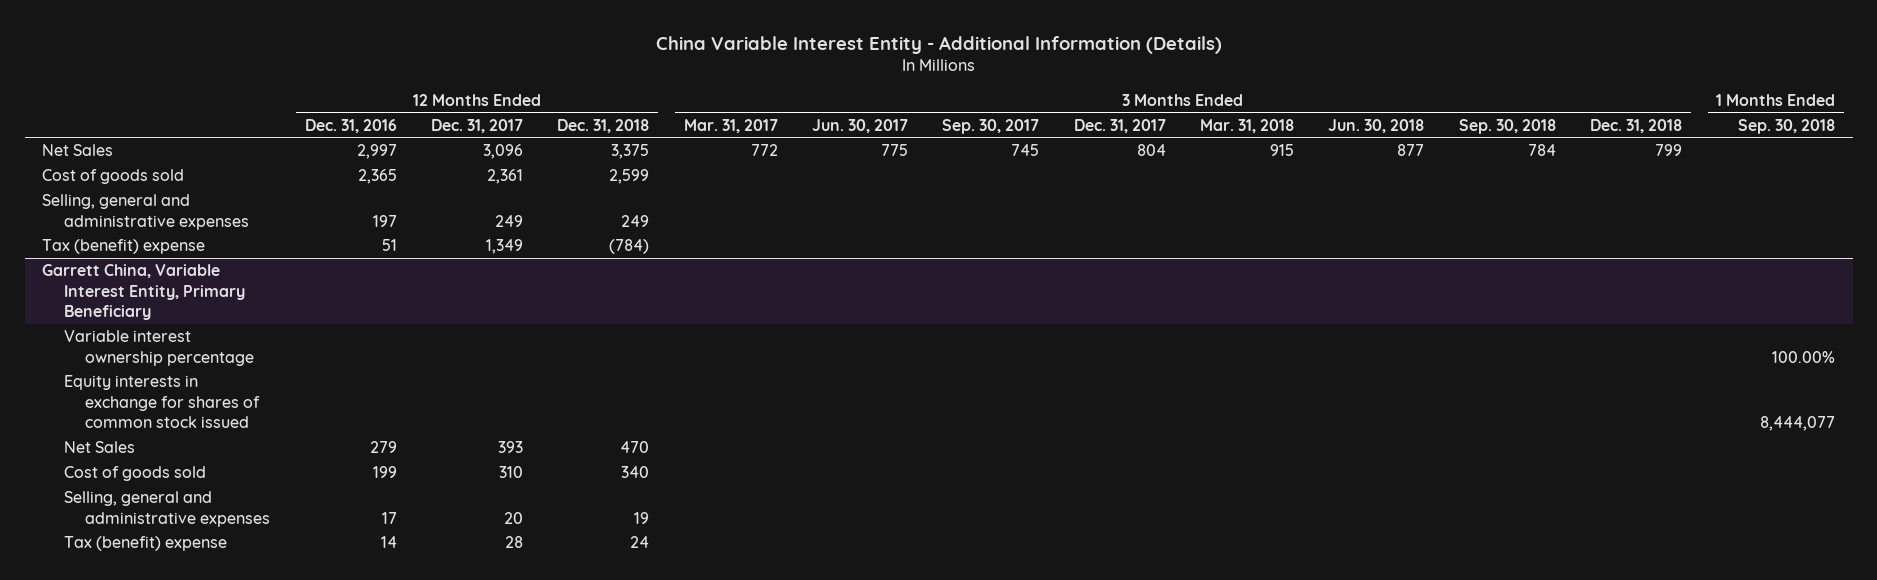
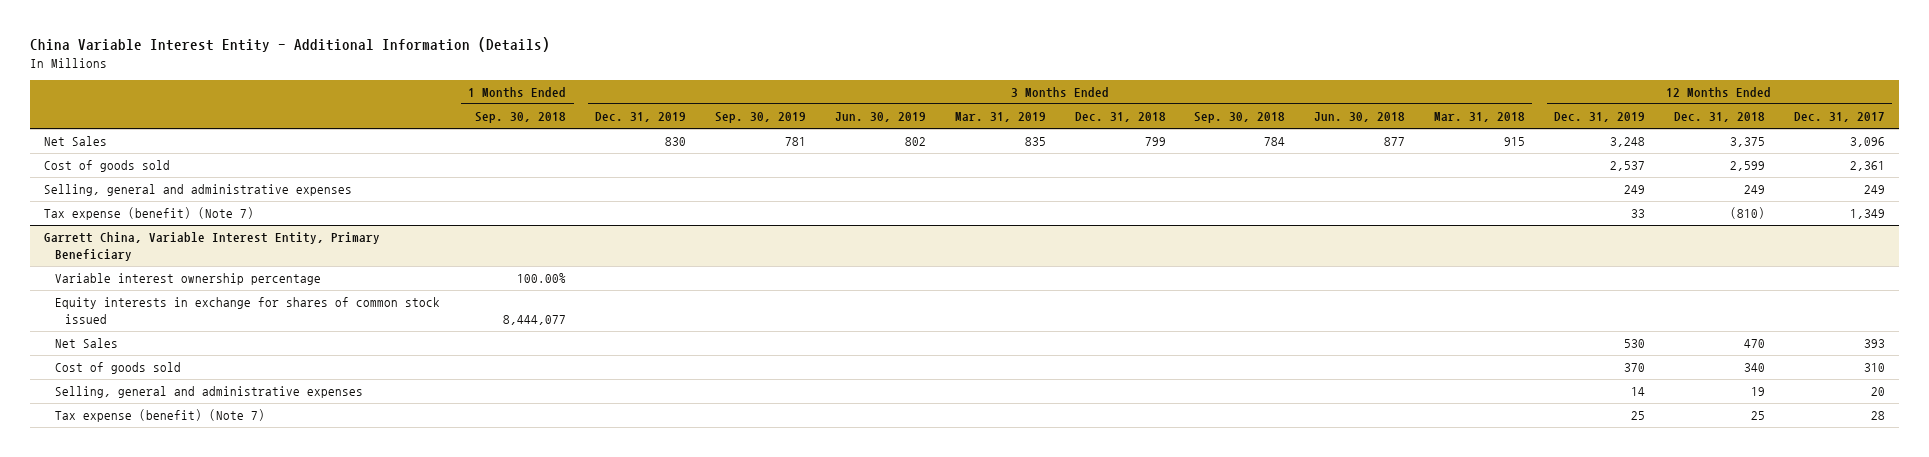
[304,118,397,133] Dec. 31, 2016 -> none
[683,118,778,133] Mar. 31, 2017 -> none
[811,118,908,133] Jun. 30, 2017 -> none
[942,118,1040,134] Sep. 30, 2017 -> none
[1073,118,1166,133] Dec. 31, 2017 -> none
none -> [595,112,687,123] Dec. 31, 2019
none -> [715,112,807,124] Sep. 30, 2019
none -> [834,112,926,123] Jun. 30, 2019
none -> [954,112,1046,123] Mar. 31, 2019
none -> [1553,112,1645,123] Dec. 31, 2019
[41,239,205,255] Tax (benefit) expense -> [44,207,255,221] Tax expense (benefit) (Note 7)
[609,239,650,255] (784) -> [1729,207,1765,220] (810)
[63,536,227,552] Tax (benefit) expense -> [54,409,265,423] Tax expense (benefit) (Note 7)
[630,536,650,549] 24 -> [1750,411,1765,421] 25

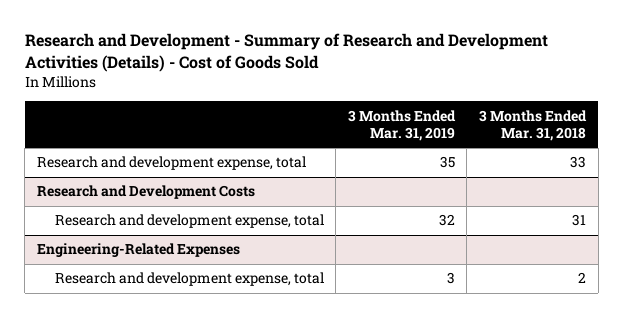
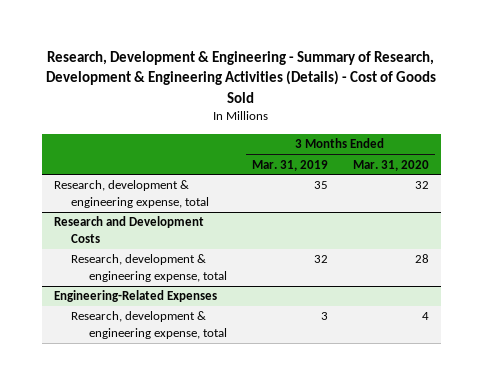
[24,33,548,73] Research and Development - Summary of Research and Development Activities (Details) - Cost of Goods Sold -> [46,50,437,103] Research, Development & Engineering - Summary of Research, Development & Engineering Activities (Details) - Cost of Goods Sold
[478,109,587,142] 3 Months Ended Mar. 31, 2018 -> none
none -> [352,159,429,171] Mar. 31, 2020
[36,156,306,171] Research and development expense, total -> [54,180,210,208] Research, development & engineering expense, total
[54,214,324,229] Research and development expense, total -> [71,254,227,282] Research, development & engineering expense, total
[54,272,324,287] Research and development expense, total -> [71,311,227,339] Research, development & engineering expense, total

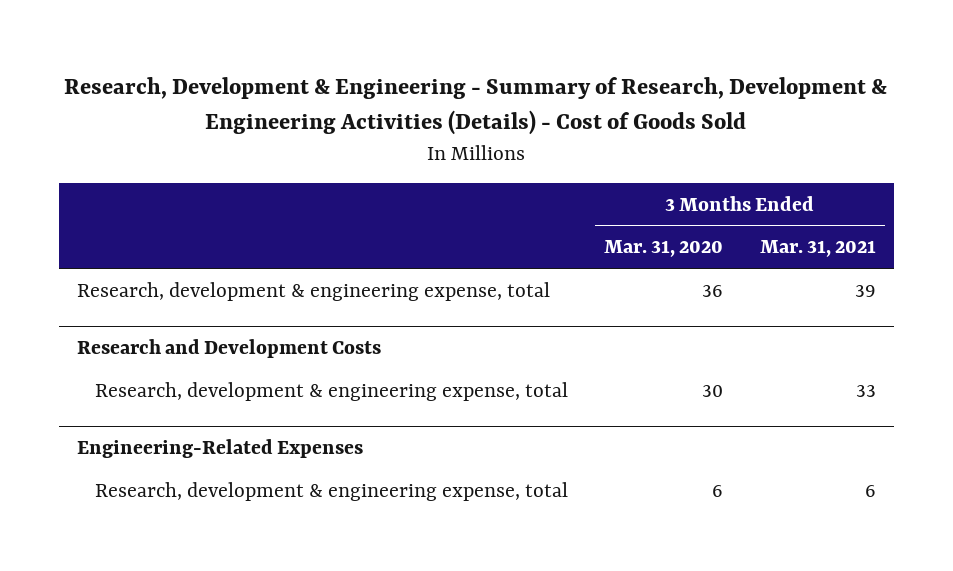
[251,159,328,171] Mar. 31, 2019 -> none
none -> [759,240,876,258] Mar. 31, 2021
[414,181,429,190] 32 -> [702,284,724,297] 36
[414,254,429,264] 28 -> [702,384,724,397] 30
[421,312,429,321] 4 -> [712,484,724,497] 6

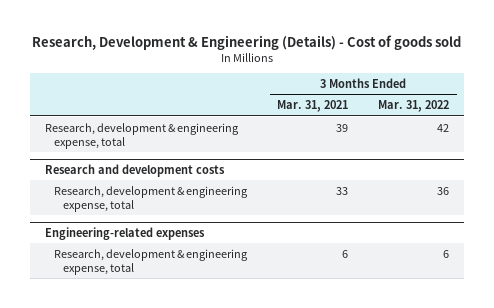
[64,77,888,136] Research, Development & Engineering - Summary of Research, Development & Engineering Activities (Details) - Cost of Goods Sold -> [32,35,462,51] Research, Development & Engineering (Details) - Cost of goods sold
[604,240,724,258] Mar. 31, 2020 -> none
none -> [378,100,450,113] Mar. 31, 2022
[77,339,382,359] Research and Development Costs -> [45,163,226,177] Research and development costs
[77,439,364,459] Engineering-Related Expenses -> [45,226,206,240] Engineering-related expenses

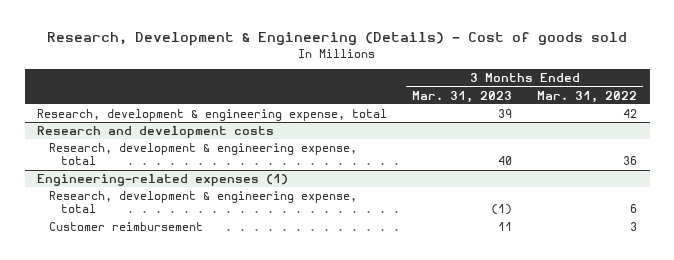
[277,100,349,113] Mar. 31, 2021 -> none
none -> [412,90,513,103] Mar. 31, 2023
[45,226,206,240] Engineering-related expenses -> [37,174,289,187] Engineering-related expenses (1)
none -> [48,222,203,232] Customer reimbursement

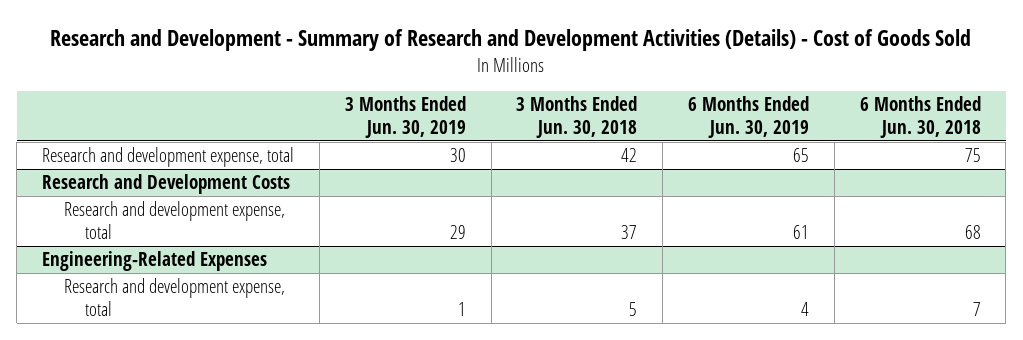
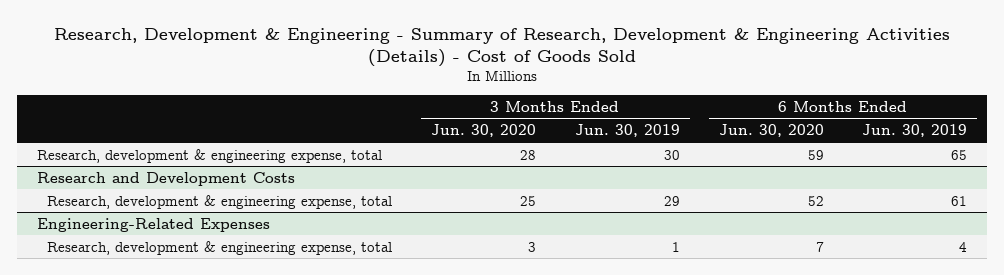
[50,29,972,52] Research and Development - Summary of Research and Development Activities (Details) - Cost of Goods Sold -> [54,27,951,67] Research, Development & Engineering - Summary of Research, Development & Engineering Activities (Details) - Cost of Goods Sold
[516,96,638,138] 3 Months Ended Jun. 30, 2018 -> none
[859,96,981,138] 6 Months Ended Jun. 30, 2018 -> none
none -> [430,124,536,138] Jun. 30, 2020
none -> [718,124,824,138] Jun. 30, 2020
[42,147,295,168] Research and development expense, total -> [36,148,382,163] Research, development & engineering expense, total
[63,201,285,240] Research and development expense, total -> [47,194,393,209] Research, development & engineering expense, total
[63,278,285,317] Research and development expense, total -> [47,240,393,255] Research, development & engineering expense, total

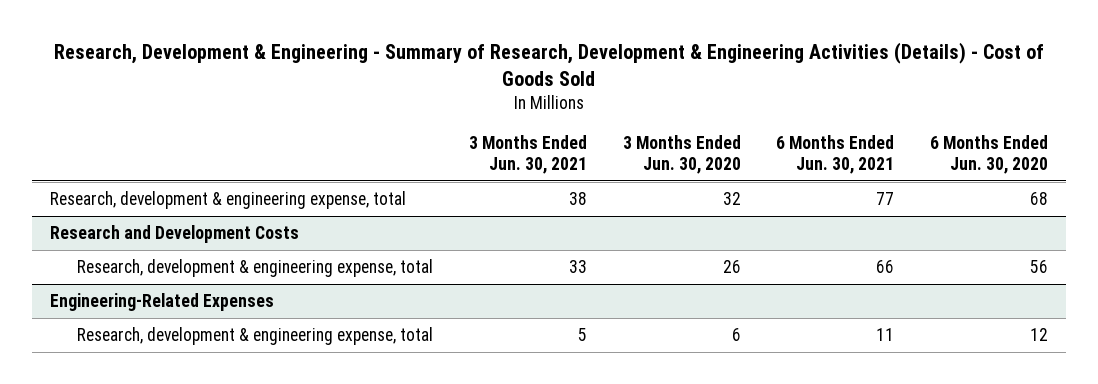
[574,124,680,138] Jun. 30, 2019 -> none
[862,124,968,138] Jun. 30, 2019 -> none
none -> [468,135,587,175] 3 Months Ended Jun. 30, 2021
none -> [776,135,895,175] 6 Months Ended Jun. 30, 2021
[519,149,536,160] 28 -> [722,191,741,205] 32
[807,149,824,160] 59 -> [1030,191,1049,205] 68
[519,195,536,206] 25 -> [722,259,741,273] 26
[807,195,824,206] 52 -> [1030,259,1049,273] 56
[527,241,536,252] 3 -> [731,327,741,341] 6
[815,241,824,252] 7 -> [1030,327,1049,341] 12

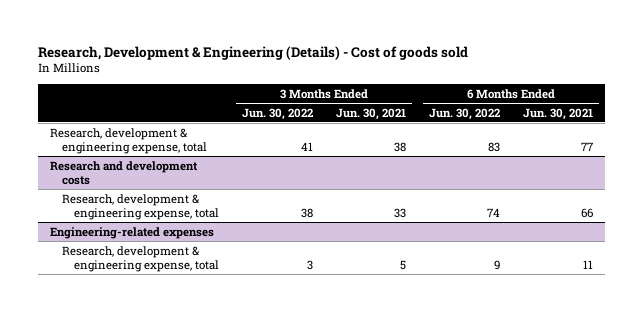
[54,41,1045,86] Research, Development & Engineering - Summary of Research, Development & Engineering Activities (Details) - Cost of Goods Sold -> [38,45,469,60] Research, Development & Engineering (Details) - Cost of goods sold
[622,135,741,175] 3 Months Ended Jun. 30, 2020 -> none
[930,135,1049,175] 6 Months Ended Jun. 30, 2020 -> none
none -> [241,107,313,120] Jun. 30, 2022
none -> [429,107,501,120] Jun. 30, 2022
[50,224,300,243] Research and Development Costs -> [50,160,199,186] Research and development costs
[50,292,275,311] Engineering-Related Expenses -> [50,226,215,239] Engineering-related expenses

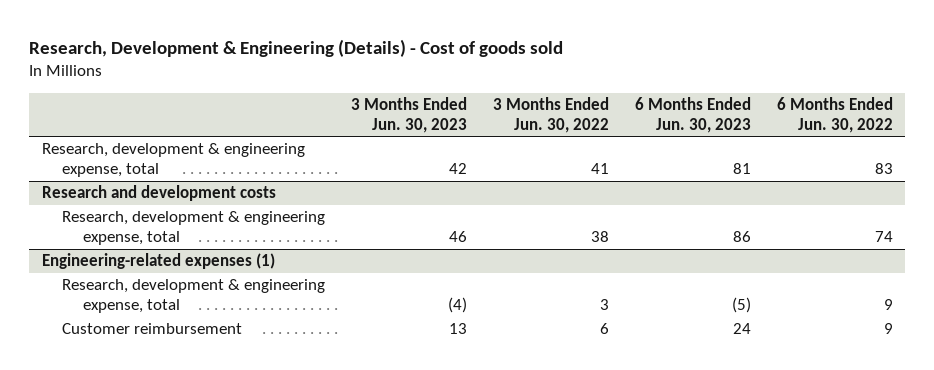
[335,107,406,120] Jun. 30, 2021 -> none
[523,107,594,120] Jun. 30, 2021 -> none
none -> [351,97,468,133] 3 Months Ended Jun. 30, 2023
none -> [634,97,751,133] 6 Months Ended Jun. 30, 2023
[50,226,215,239] Engineering-related expenses -> [41,253,275,270] Engineering-related expenses (1)
none -> [62,323,243,335] Customer reimbursement

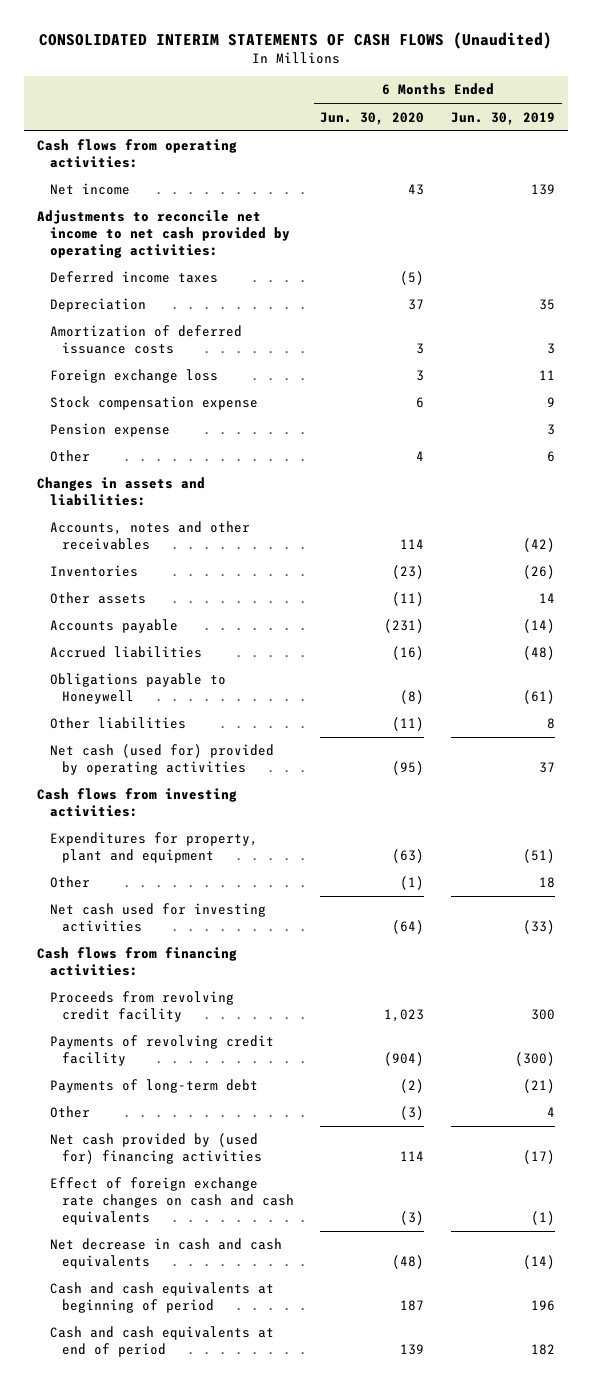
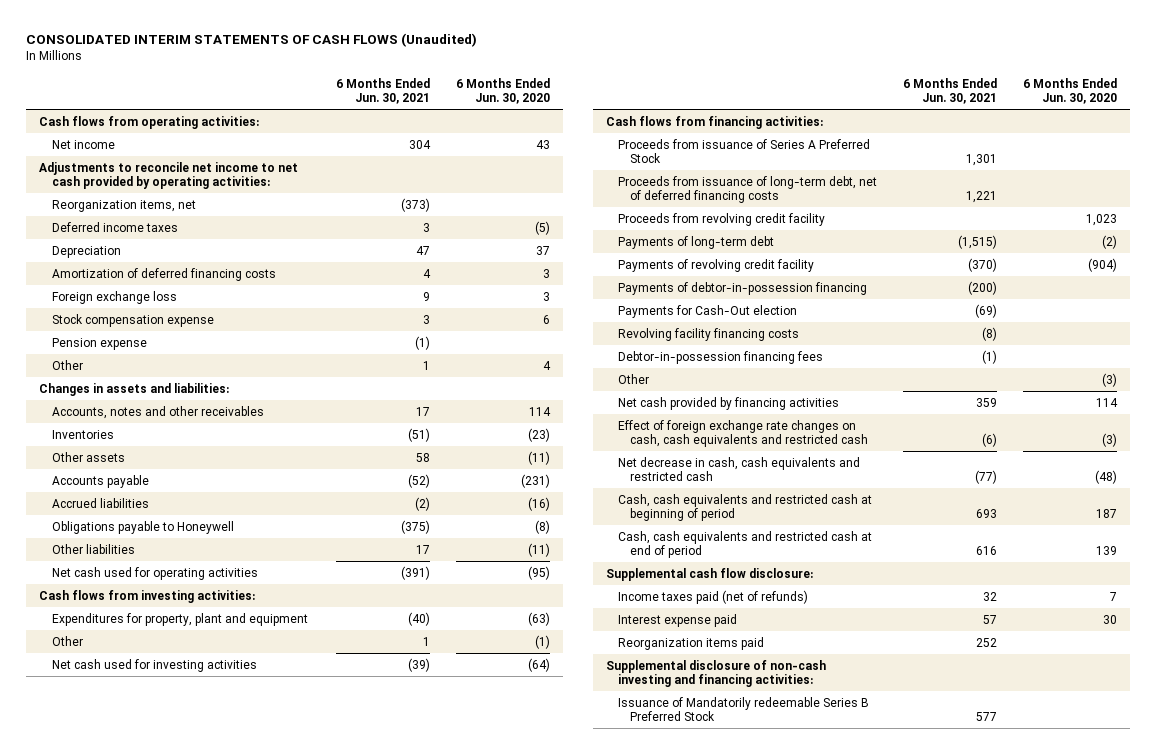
[451,111,556,125] Jun. 30, 2019 -> none
none -> [336,77,431,105] 6 Months Ended Jun. 30, 2021
none -> [51,199,196,212] Reorganization items, net
[49,325,242,354] Amortization of deferred issuance costs -> [51,267,276,281] Amortization of deferred financing costs
[49,744,274,775] Net cash (used for) provided by operating activities -> [51,566,258,580] Net cash used for operating activities
none -> [618,138,871,163] Proceeds from issuance of Series A Preferred Stock
none -> [618,175,878,203] Proceeds from issuance of long-term debt, net of deferred financing costs
[49,1035,274,1066] Payments of revolving credit facility -> [618,258,815,272] Payments of revolving credit facility
none -> [618,281,868,295] Payments of debtor-in-possession financing
none -> [618,304,798,318] Payments for Cash-Out election
none -> [618,327,800,341] Revolving facility financing costs
none -> [618,350,824,364] Debtor-in-possession financing fees
[49,1133,262,1164] Net cash provided by (used for) financing activities -> [618,396,840,410] Net cash provided by financing activities
[49,1177,294,1225] Effect of foreign exchange rate changes on cash and cash equivalents -> [618,419,869,447] Effect of foreign exchange rate changes on cash, cash equivalents and restricted cash
[49,1238,282,1269] Net decrease in cash and cash equivalents -> [618,456,861,481] Net decrease in cash, cash equivalents and restricted cash
[49,1282,274,1313] Cash and cash equivalents at beginning of period -> [618,493,873,521] Cash, cash equivalents and restricted cash at beginning of period
[49,1326,274,1357] Cash and cash equivalents at end of period -> [618,530,873,558] Cash, cash equivalents and restricted cash at end of period
none -> [605,567,813,581] Supplemental cash flow disclosure:
none -> [618,589,809,604] Income taxes paid (net of refunds)
none -> [618,613,738,627] Interest expense paid
none -> [618,636,765,650] Reorganization items paid
none -> [605,659,826,687] Supplemental disclosure of non-cash investing and financing activities:
none -> [618,696,870,721] Issuance of Mandatorily redeemable Series B Preferred Stock

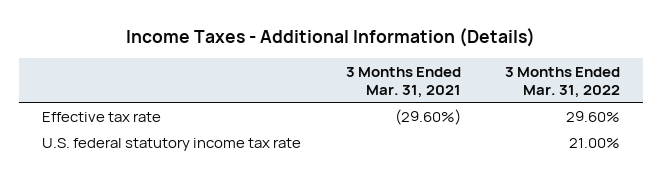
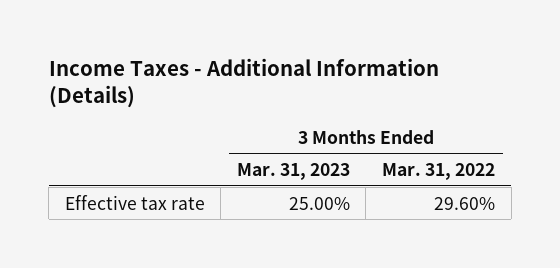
[345,66,461,98] 3 Months Ended Mar. 31, 2021 -> none
none -> [236,163,350,181] Mar. 31, 2023
[41,137,301,151] U.S. federal statutory income tax rate -> none

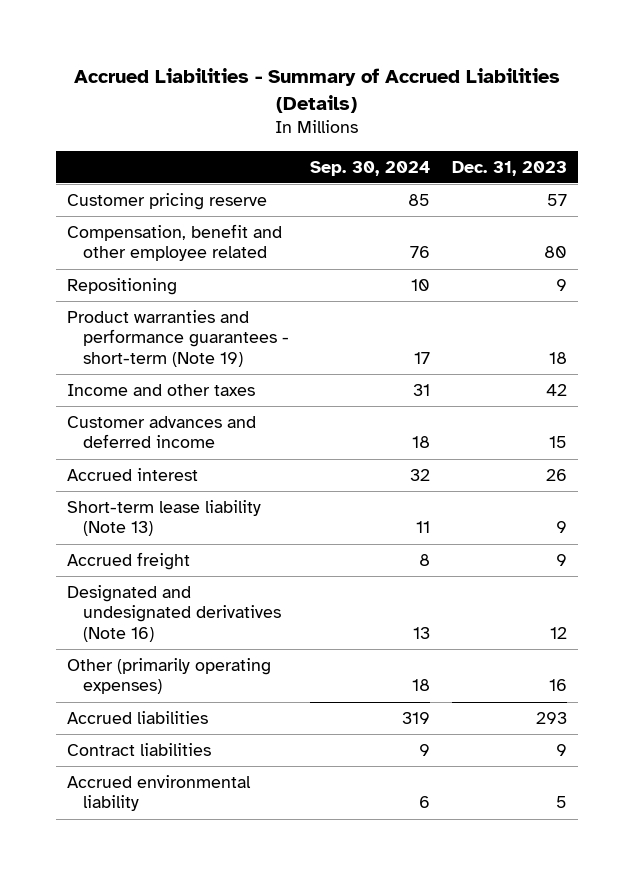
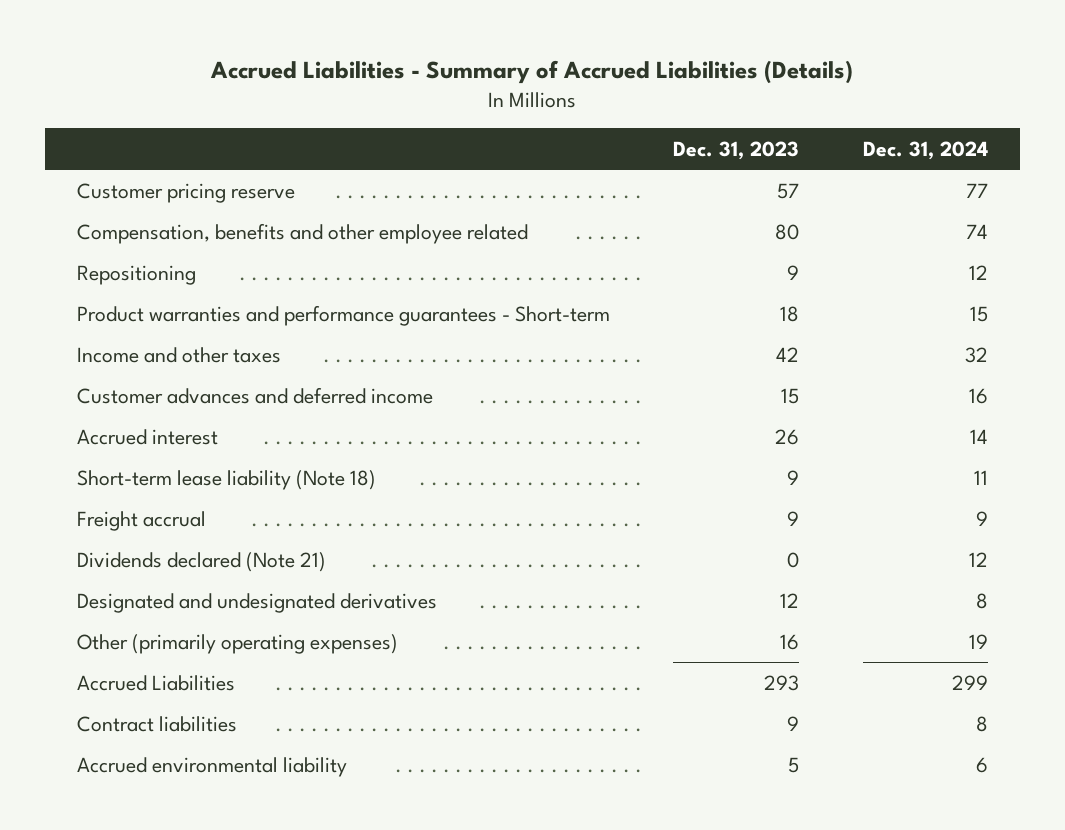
[310,160,431,176] Sep. 30, 2024 -> none
none -> [862,140,988,160] Dec. 31, 2024
[66,224,282,262] Compensation, benefit and other employee related -> [76,222,528,244] Compensation, benefits and other employee related
[66,310,289,367] Product warranties and performance guarantees - short-term (Note 19) -> [76,304,610,326] Product warranties and performance guarantees - Short-term
[66,500,261,537] Short-term lease liability (Note 13) -> [76,469,376,490] Short-term lease liability (Note 18)
[66,552,190,571] Accrued freight -> [76,510,206,531] Freight accrual
none -> [76,551,326,572] Dividends declared (Note 21)
[66,585,281,642] Designated and undesignated derivatives (Note 16) -> [76,592,437,613] Designated and undesignated derivatives
[66,711,208,725] Accrued liabilities -> [76,674,235,691] Accrued Liabilities

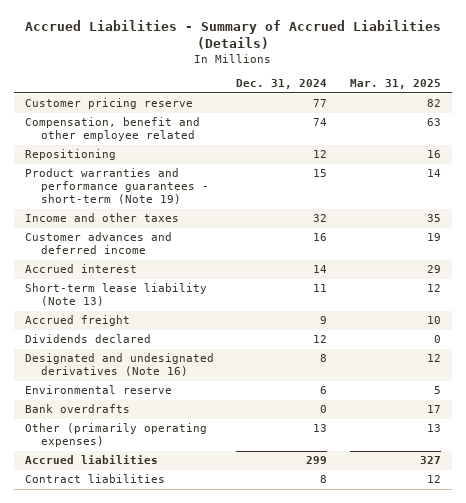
[673,140,800,160] Dec. 31, 2023 -> none
none -> [349,79,441,90] Mar. 31, 2025
[76,222,528,244] Compensation, benefits and other employee related -> [25,117,201,142] Compensation, benefit and other employee related
[76,304,610,326] Product warranties and performance guarantees - Short-term -> [25,168,209,205] Product warranties and performance guarantees - short-term (Note 19)
[76,469,376,490] Short-term lease liability (Note 18) -> [25,283,208,307] Short-term lease liability (Note 13)
[76,510,206,531] Freight accrual -> [25,315,131,327] Accrued freight
[76,551,326,572] Dividends declared (Note 21) -> [25,334,152,344] Dividends declared
[76,592,437,613] Designated and undesignated derivatives -> [25,353,215,377] Designated and undesignated derivatives (Note 16)
none -> [25,385,173,395] Environmental reserve
none -> [25,404,131,414] Bank overdrafts
[968,633,988,649] 19 -> [313,424,328,433] 13
[76,674,235,691] Accrued Liabilities -> [25,455,159,465] Accrued liabilities
[76,756,347,777] Accrued environmental liability -> none

